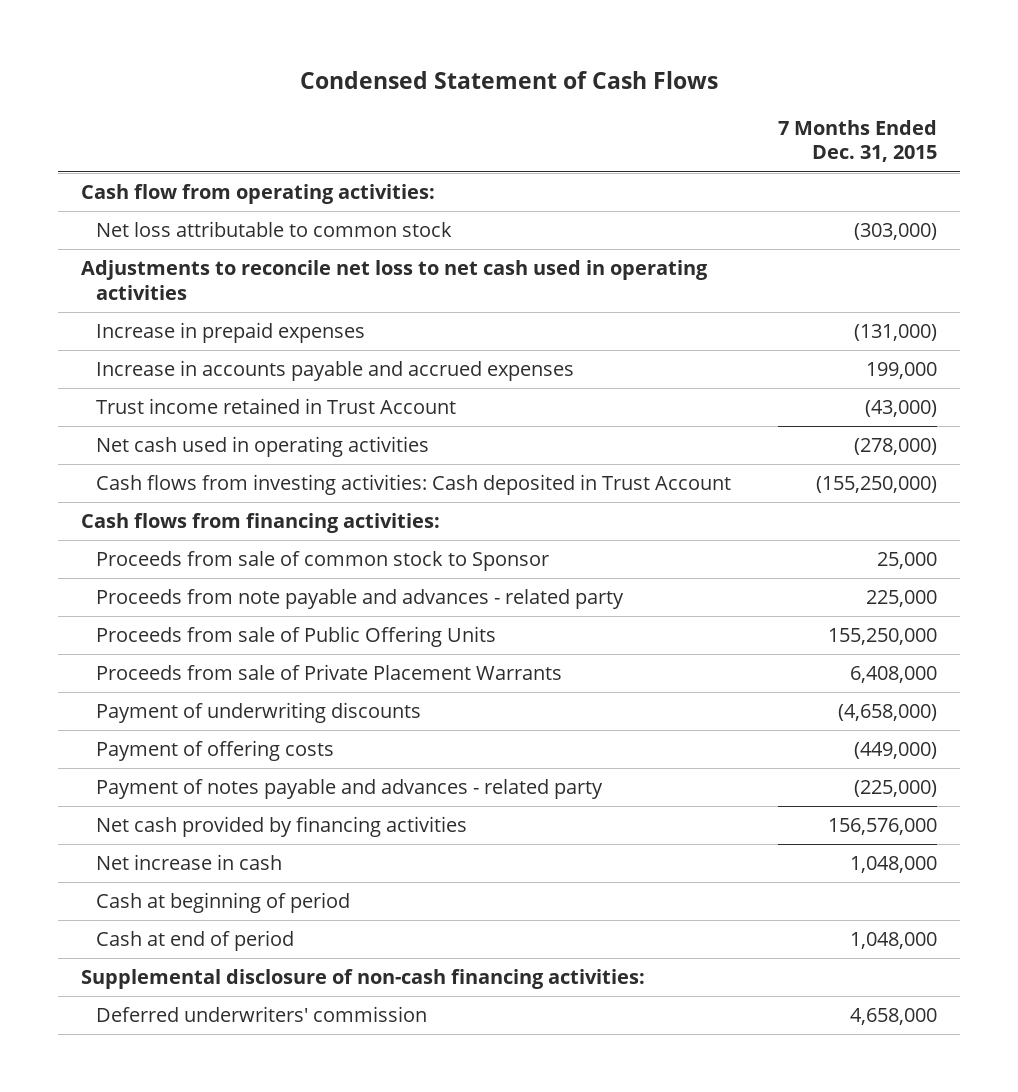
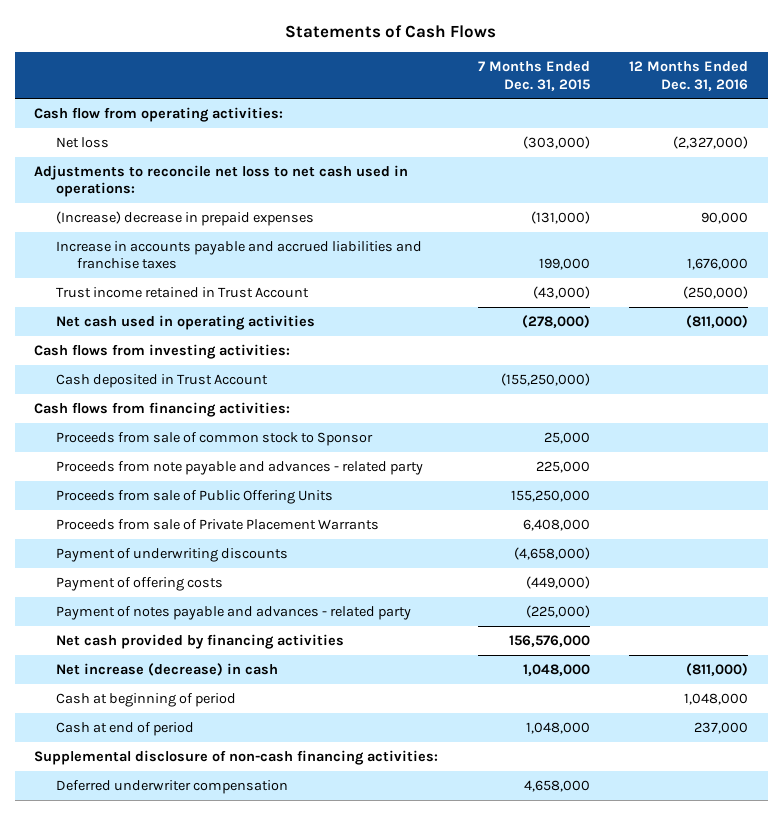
[299,70,718,89] Condensed Statement of Cash Flows -> [285,25,497,39] Statements of Cash Flows
none -> [629,60,749,91] 12 Months Ended Dec. 31, 2016
[96,221,453,238] Net loss attributable to common stock -> [55,136,109,148] Net loss
[81,260,709,300] Adjustments to reconcile net loss to net cash used in operating activities -> [34,164,409,198] Adjustments to reconcile net loss to net cash used in operations:
[96,322,366,344] Increase in prepaid expenses -> [55,210,314,226] (Increase) decrease in prepaid expenses
[96,360,575,382] Increase in accounts payable and accrued expenses -> [55,240,422,270] Increase in accounts payable and accrued liabilities and franchise taxes
none -> [34,343,291,359] Cash flows from investing activities:
[96,474,732,496] Cash flows from investing activities: Cash deposited in Trust Account -> [55,373,268,388] Cash deposited in Trust Account
[96,854,283,871] Net increase in cash -> [55,662,278,676] Net increase (decrease) in cash
[96,1006,428,1023] Deferred underwriters' commission -> [55,779,288,794] Deferred underwriter compensation

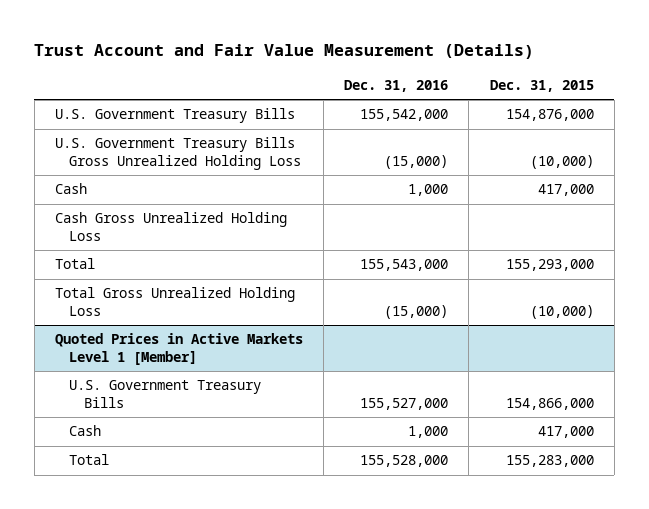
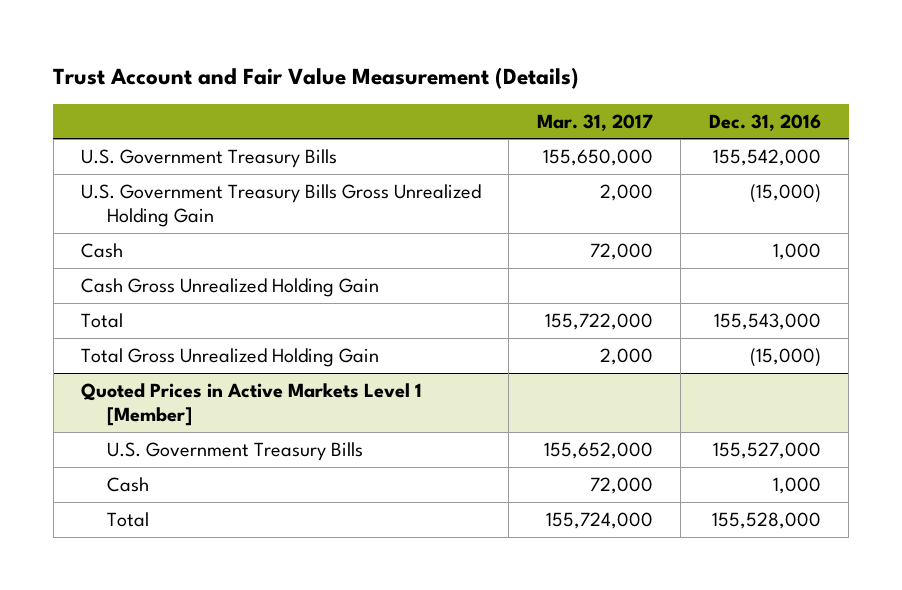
[489,79,594,92] Dec. 31, 2015 -> none
none -> [536,113,653,131] Mar. 31, 2017
[54,137,302,171] U.S. Government Treasury Bills Gross Unrealized Holding Loss -> [80,183,481,227] U.S. Government Treasury Bills Gross Unrealized Holding Gain
[54,212,287,242] Cash Gross Unrealized Holding Loss -> [80,277,379,297] Cash Gross Unrealized Holding Gain
[54,287,295,317] Total Gross Unrealized Holding Loss -> [80,347,379,367] Total Gross Unrealized Holding Gain

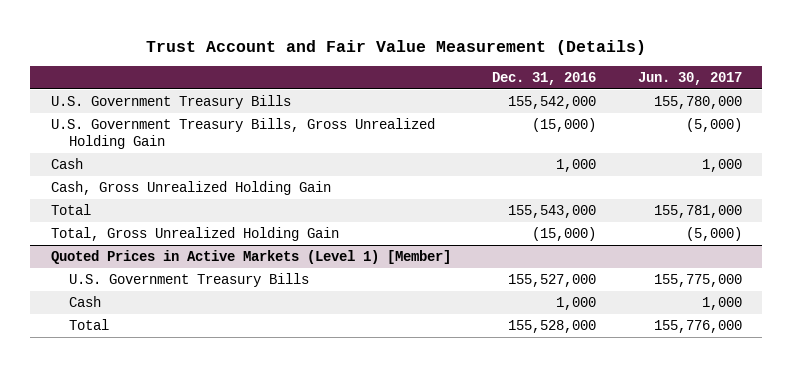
[536,113,653,131] Mar. 31, 2017 -> none
none -> [637,72,742,86] Jun. 30, 2017
[80,183,481,227] U.S. Government Treasury Bills Gross Unrealized Holding Gain -> [50,117,435,150] U.S. Government Treasury Bills, Gross Unrealized Holding Gain
[80,277,379,297] Cash Gross Unrealized Holding Gain -> [50,180,331,195] Cash, Gross Unrealized Holding Gain
[80,347,379,367] Total Gross Unrealized Holding Gain -> [50,226,339,241] Total, Gross Unrealized Holding Gain
[80,382,422,426] Quoted Prices in Active Markets Level 1 [Member] -> [50,249,451,264] Quoted Prices in Active Markets (Level 1) [Member]

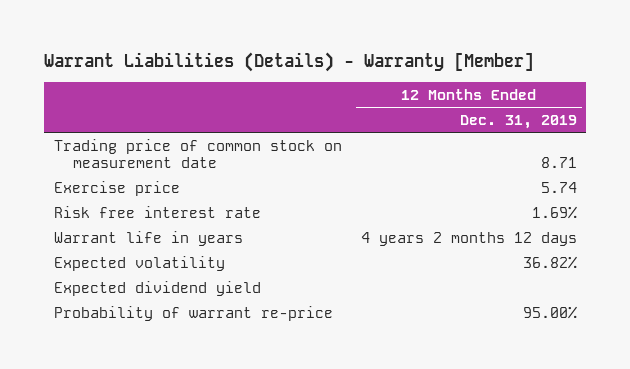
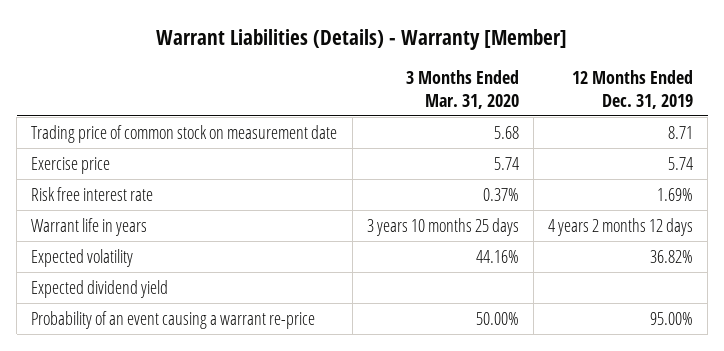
none -> [405,70,519,109] 3 Months Ended Mar. 31, 2020
[53,305,333,321] Probability of warrant re-price -> [31,310,316,329] Probability of an event causing a warrant re-price

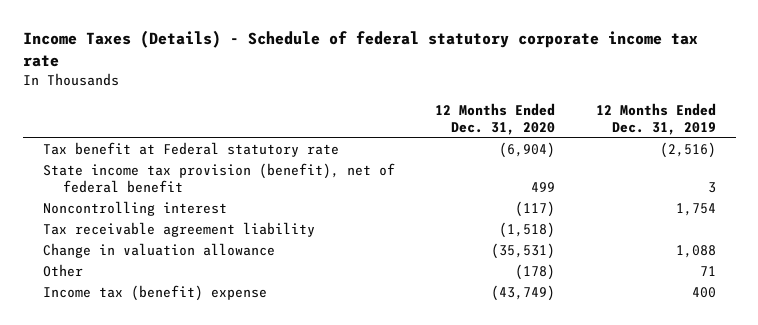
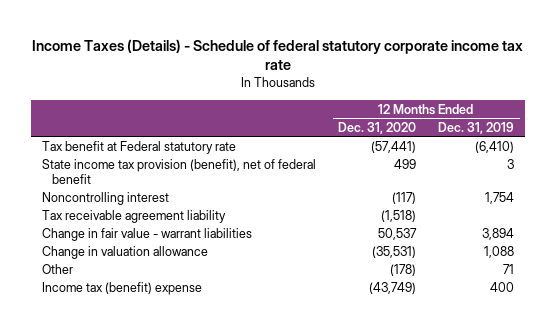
[499,141,556,158] (6,904) -> [371,140,417,153] (57,441)
[659,141,716,158] (2,516) -> [475,140,515,153] (6,410)
none -> [42,227,253,241] Change in fair value - warrant liabilities

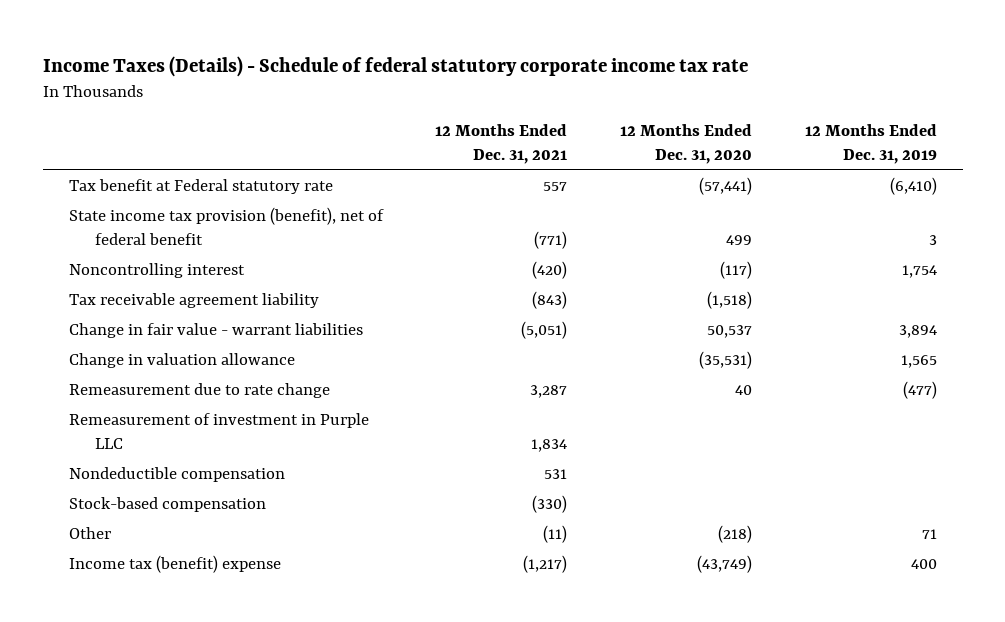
none -> [435,124,568,165] 12 Months Ended Dec. 31, 2021
[484,245,515,258] 1,088 -> [900,355,937,369] 1,565
none -> [68,383,330,399] Remeasurement due to rate change
none -> [68,413,369,450] Remeasurement of investment in Purple LLC
none -> [68,467,285,483] Nondeductible compensation
none -> [68,497,266,513] Stock-based compensation
[390,263,417,276] (178) -> [717,525,752,544] (218)

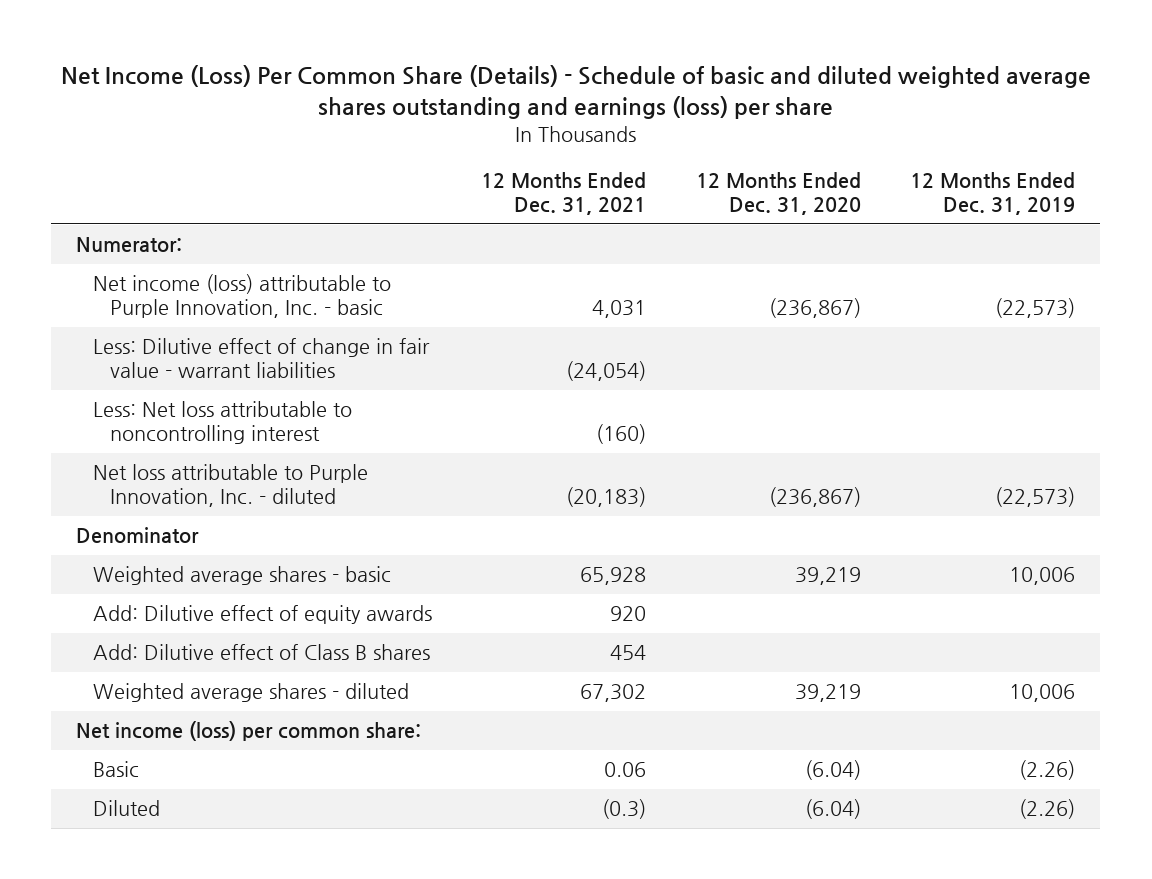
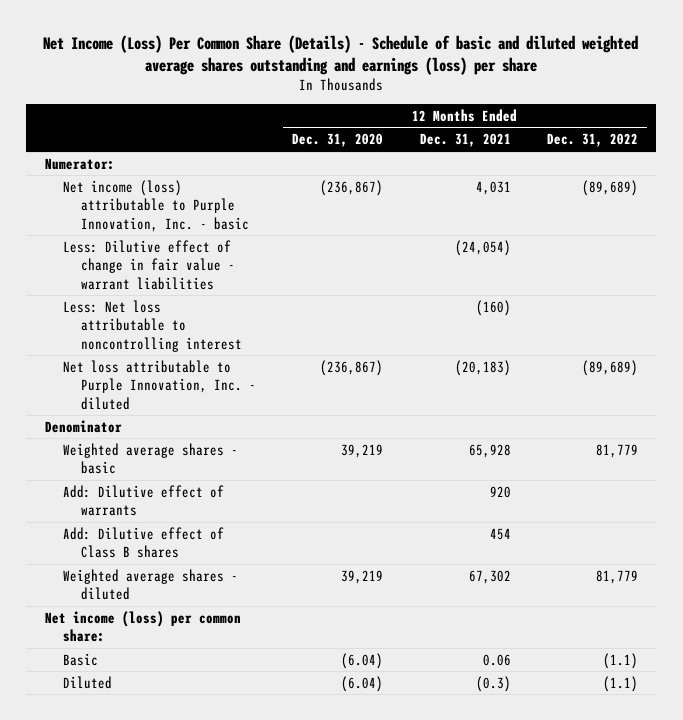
[910,172,1076,216] 12 Months Ended Dec. 31, 2019 -> none
none -> [547,133,639,148] Dec. 31, 2022
[92,605,432,625] Add: Dilutive effect of equity awards -> [62,484,224,517] Add: Dilutive effect of warrants

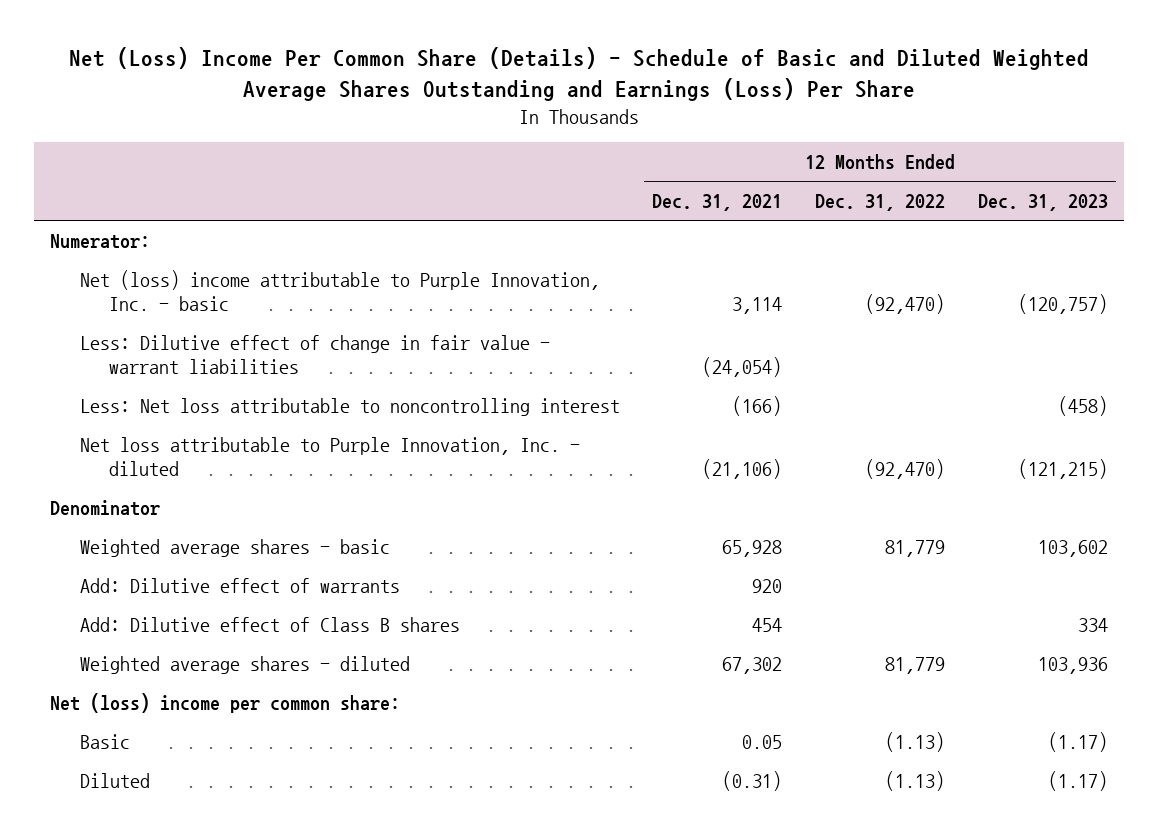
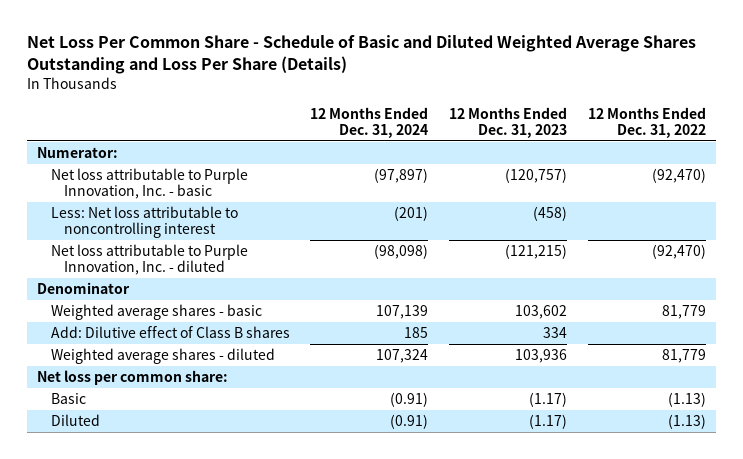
[68,46,1089,101] Net (Loss) Income Per Common Share (Details) - Schedule of Basic and Diluted Weighted Average Shares Outstanding and Earnings (Loss) Per Share -> [26,35,696,74] Net Loss Per Common Share - Schedule of Basic and Diluted Weighted Average Shares Outstanding and Loss Per Share (Details)
[652,194,783,212] Dec. 31, 2021 -> none
none -> [310,106,429,138] 12 Months Ended Dec. 31, 2024
[79,334,550,374] Less: Dilutive effect of change in fair value - warrant liabilities -> none
[79,269,600,311] Net (loss) income attributable to Purple Innovation, Inc. - basic -> [50,168,248,200] Net loss attributable to Purple Innovation, Inc. - basic
[79,577,400,593] Add: Dilutive effect of warrants -> none
[50,692,401,713] Net (loss) income per common share: -> [37,370,229,386] Net loss per common share:

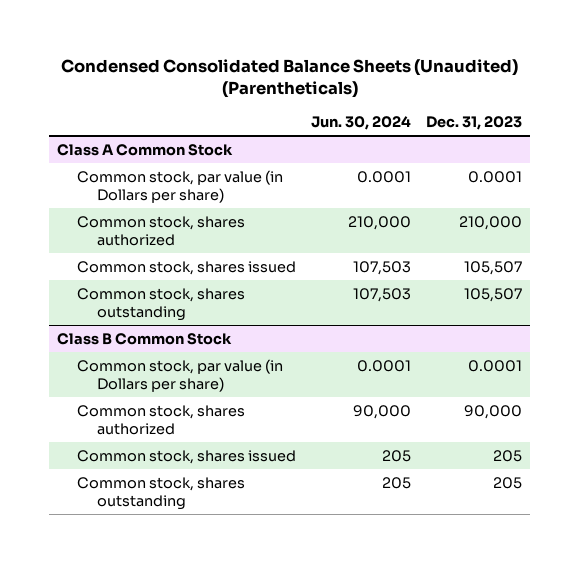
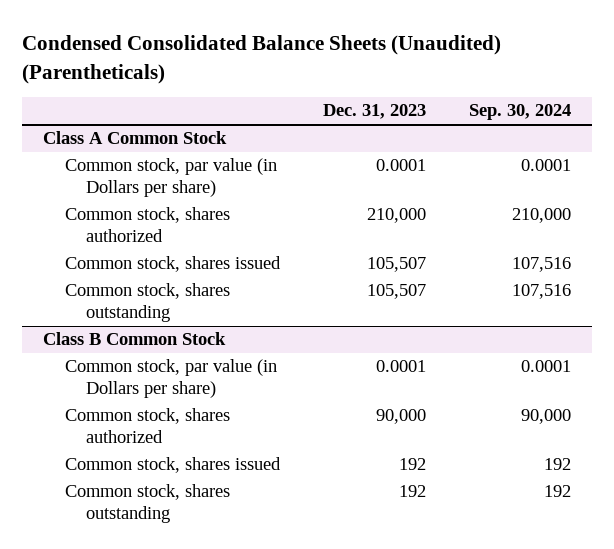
[311,116,412,131] Jun. 30, 2024 -> none
none -> [468,104,571,121] Sep. 30, 2024
[493,449,523,462] 205 -> [398,458,426,471] 192
[493,476,523,489] 205 -> [398,485,426,498] 192

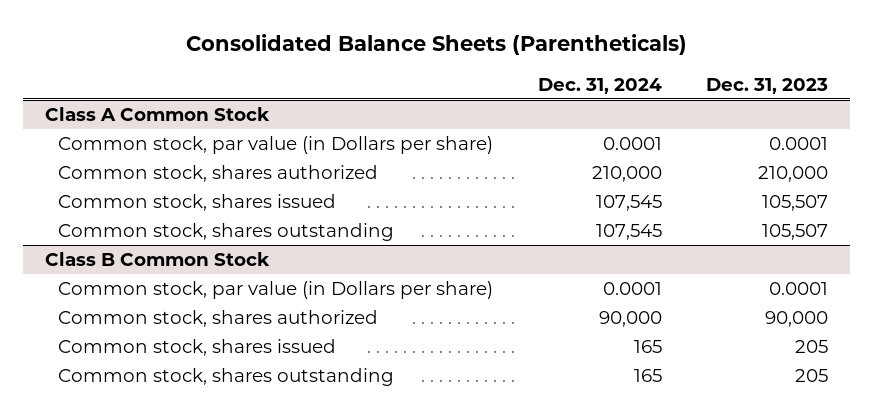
[21,35,501,84] Condensed Consolidated Balance Sheets (Unaudited) (Parentheticals) -> [185,34,687,56] Consolidated Balance Sheets (Parentheticals)
[468,104,571,121] Sep. 30, 2024 -> none
none -> [537,77,662,94] Dec. 31, 2024
[398,458,426,471] 192 -> [794,339,828,353] 205
[398,485,426,498] 192 -> [794,368,828,382] 205

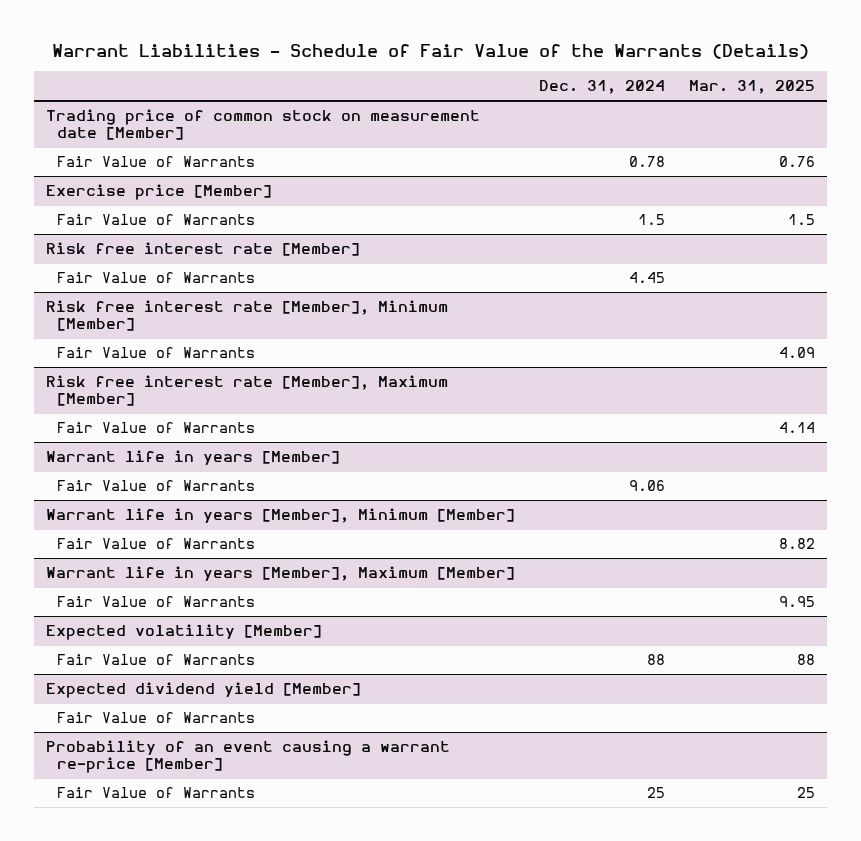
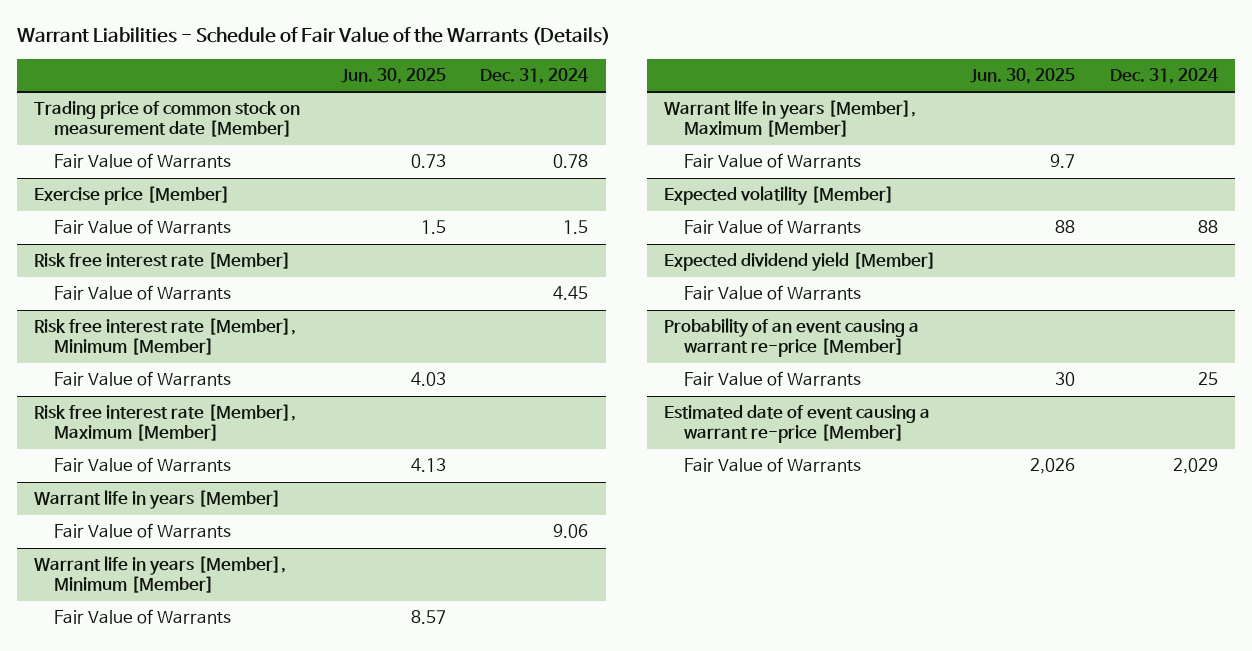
[689,80,816,95] Mar. 31, 2025 -> none
none -> [340,67,446,84] Jun. 30, 2025
none -> [663,405,930,444] Estimated date of event causing a warrant re-price [Member]
none -> [684,457,862,473] Fair Value of Warrants

